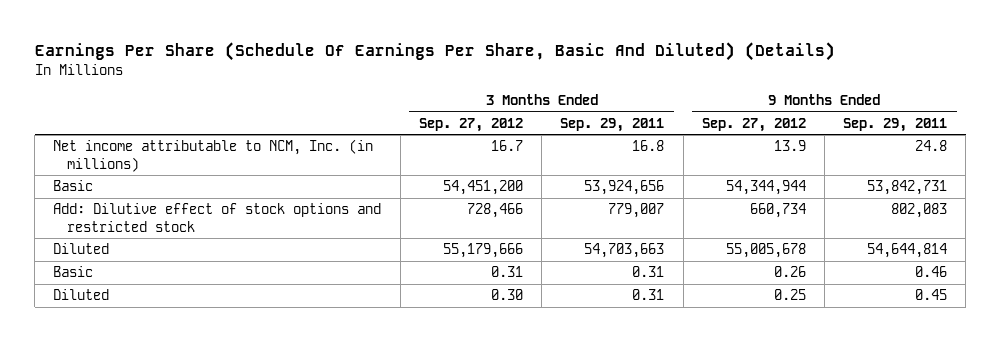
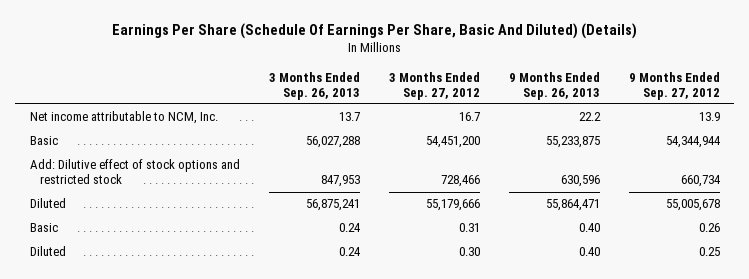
[560,117,665,132] Sep. 29, 2011 -> none
[843,117,948,132] Sep. 29, 2011 -> none
none -> [268,71,360,100] 3 Months Ended Sep. 26, 2013
none -> [508,71,600,100] 9 Months Ended Sep. 26, 2013
[53,139,374,172] Net income attributable to NCM, Inc. (in millions) -> [29,111,218,125] Net income attributable to NCM, Inc.

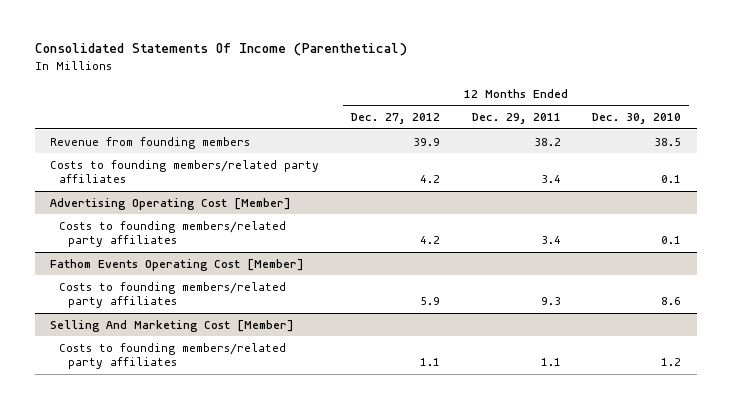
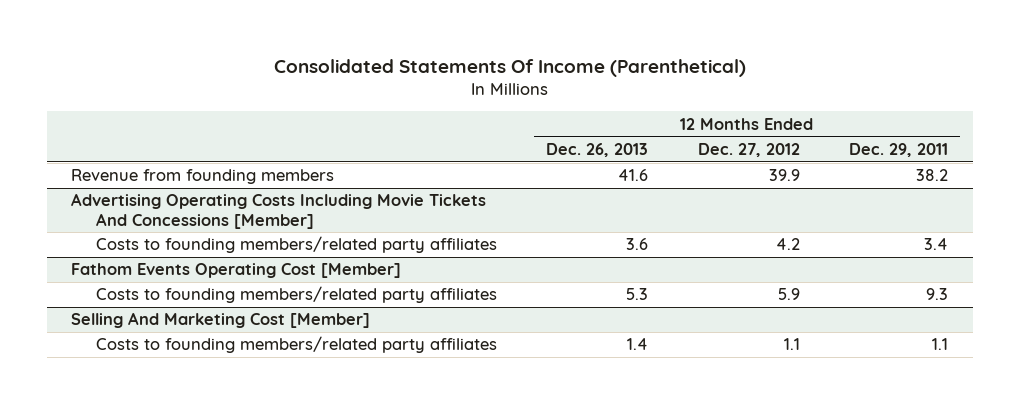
[592,113,682,125] Dec. 30, 2010 -> none
none -> [546,143,649,158] Dec. 26, 2013
[50,159,320,184] Costs to founding members/related party affiliates -> none
[50,197,292,210] Advertising Operating Cost [Member] -> none
none -> [71,193,487,229] Advertising Operating Costs Including Movie Tickets And Concessions [Member]

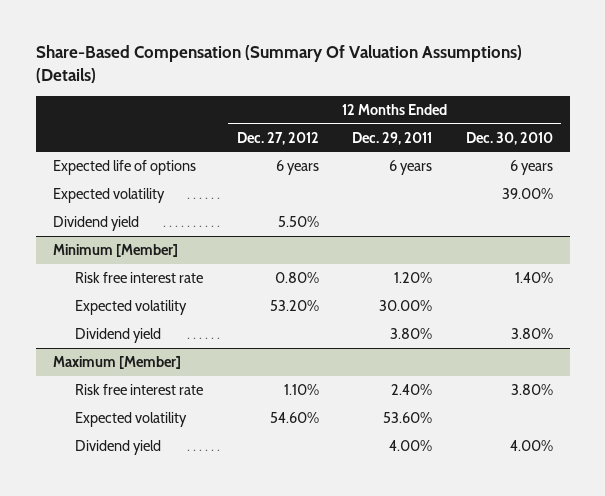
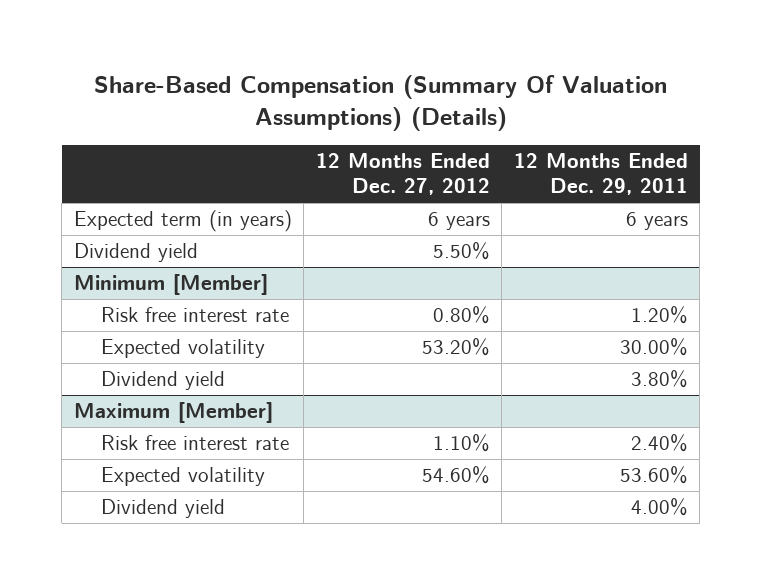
[465,131,553,145] Dec. 30, 2010 -> none
[52,188,165,204] Expected volatility -> none
[52,160,196,176] Expected life of options -> [73,209,292,232] Expected term (in years)

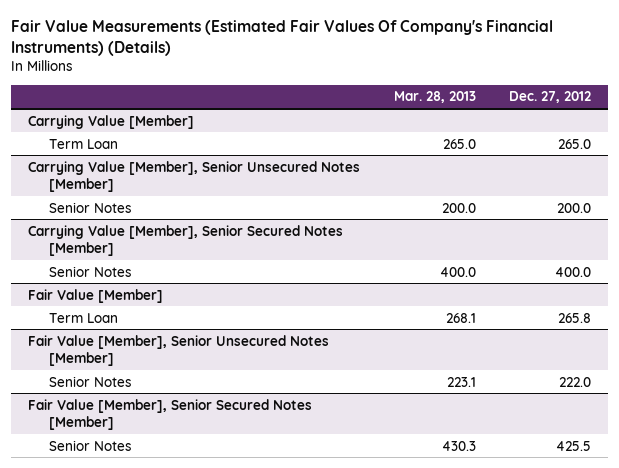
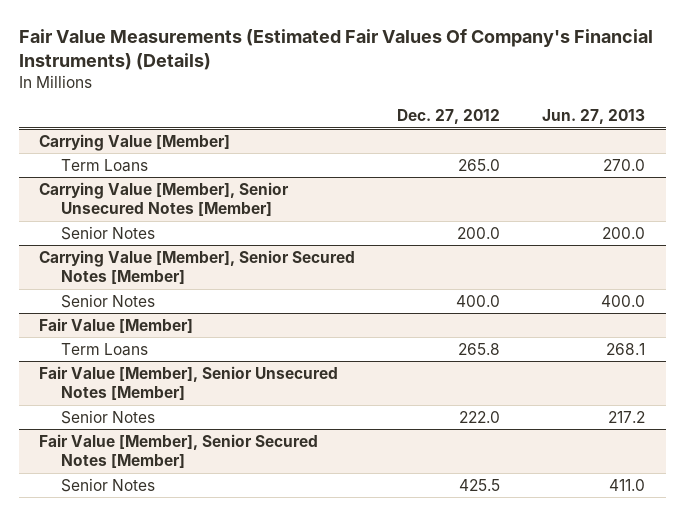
[393,91,476,104] Mar. 28, 2013 -> none
none -> [542,109,646,125] Jun. 27, 2013
[49,138,119,149] Term Loan -> [60,158,148,172] Term Loans
[49,312,119,323] Term Loan -> [60,342,148,356] Term Loans

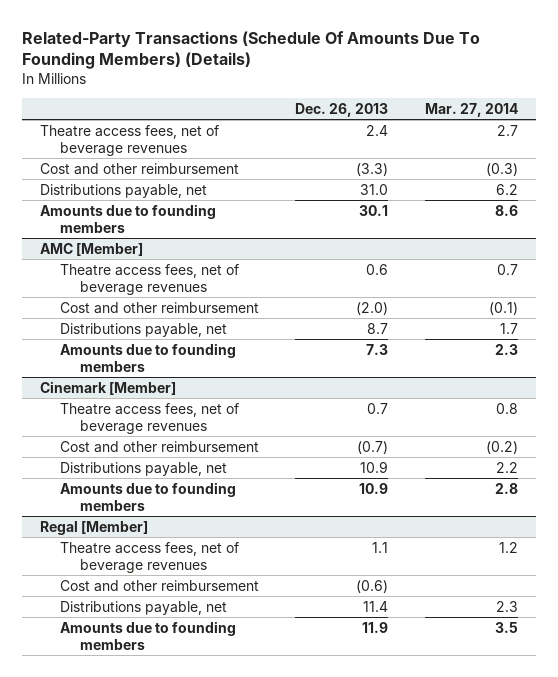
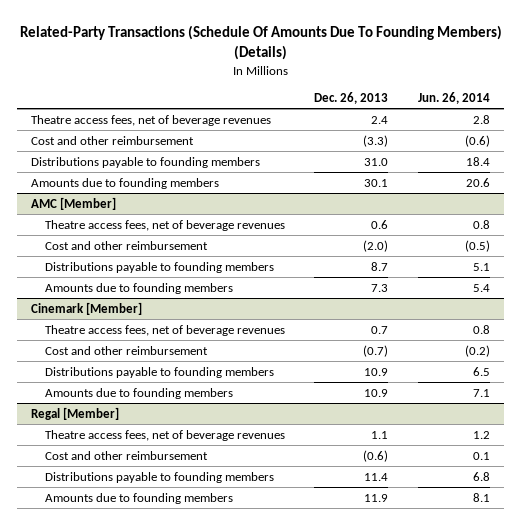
[424,102,518,117] Mar. 27, 2014 -> none
none -> [417,92,490,105] Jun. 26, 2014
[40,183,208,198] Distributions payable, net -> [31,156,261,168] Distributions payable to founding members
[60,322,228,337] Distributions payable, net -> [45,261,275,273] Distributions payable to founding members
[60,461,228,476] Distributions payable, net -> [45,366,275,378] Distributions payable to founding members
[60,600,228,615] Distributions payable, net -> [45,471,275,483] Distributions payable to founding members

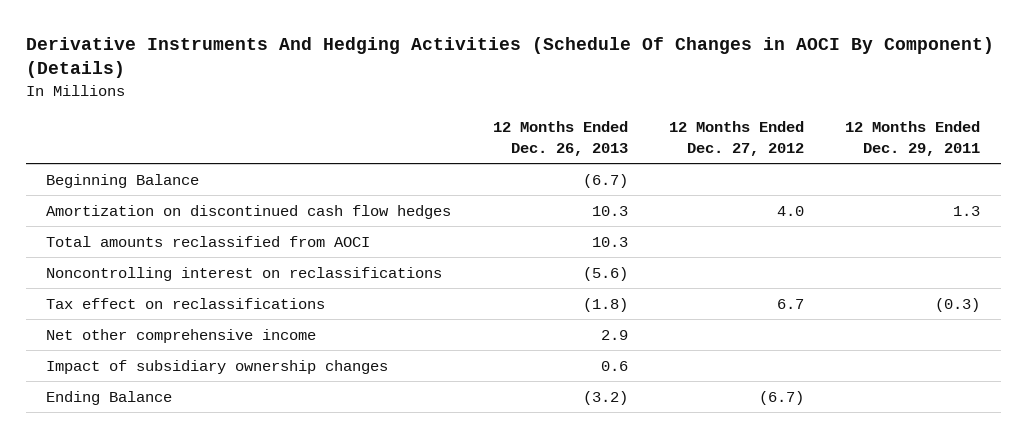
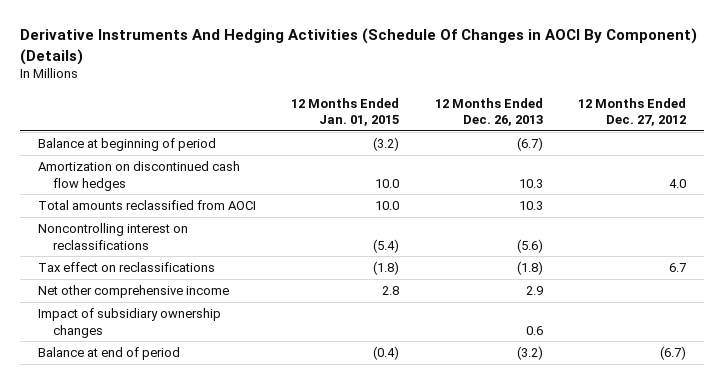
[845,121,981,156] 12 Months Ended Dec. 29, 2011 -> none
none -> [291,97,400,127] 12 Months Ended Jan. 01, 2015
[46,173,200,188] Beginning Balance -> [37,137,216,151] Balance at beginning of period
[46,390,173,405] Ending Balance -> [37,346,180,360] Balance at end of period

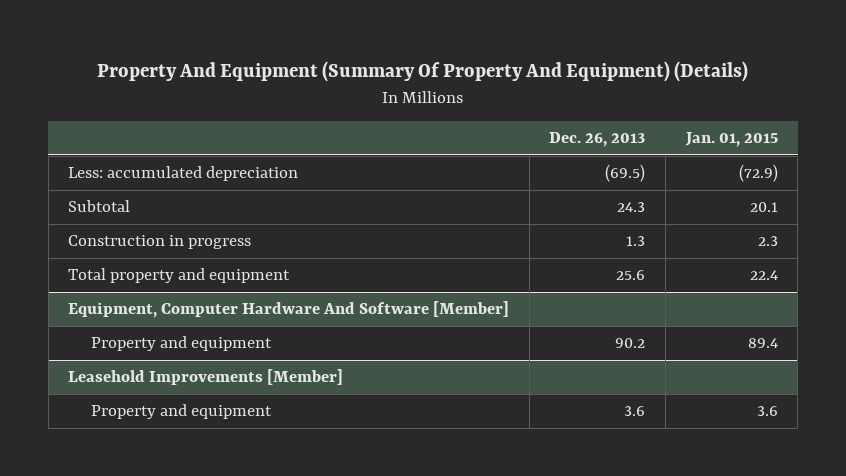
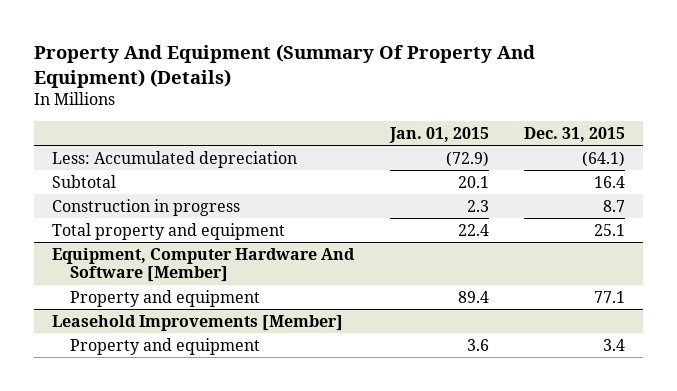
[549,132,646,148] Dec. 26, 2013 -> none
none -> [524,126,626,142] Dec. 31, 2015
[68,166,299,182] Less: accumulated depreciation -> [52,150,298,168] Less: Accumulated depreciation

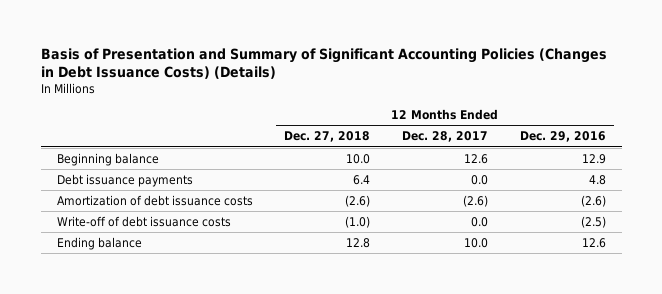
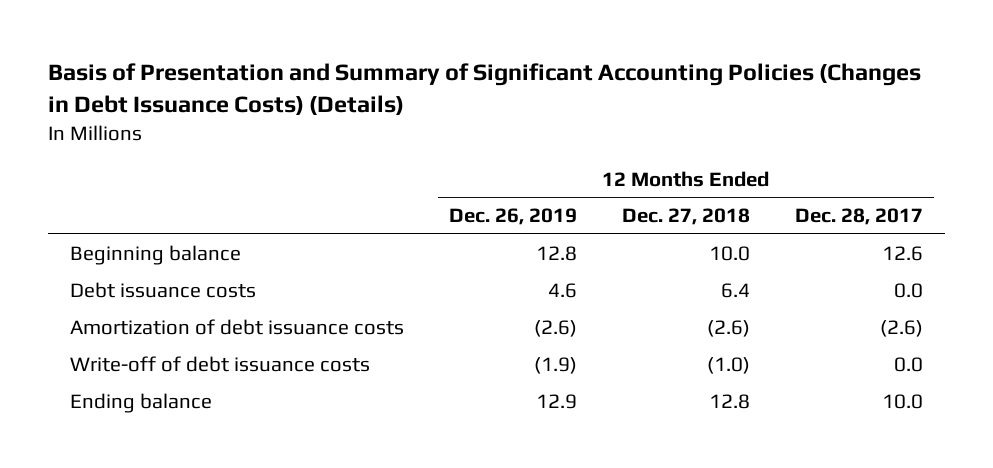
[519,131,606,143] Dec. 29, 2016 -> none
none -> [449,208,578,226] Dec. 26, 2019
[56,173,193,187] Debt issuance payments -> [70,282,257,299] Debt issuance costs

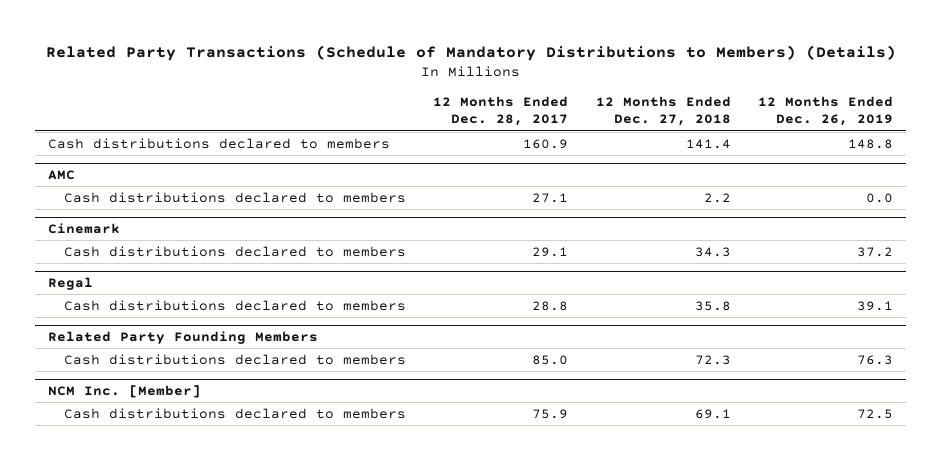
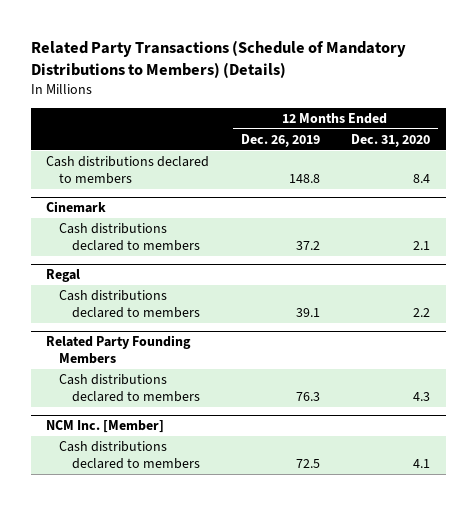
[433,96,569,127] 12 Months Ended Dec. 28, 2017 -> none
[595,96,731,127] 12 Months Ended Dec. 27, 2018 -> none
none -> [350,133,430,147] Dec. 31, 2020
[48,170,76,181] AMC -> none
[64,191,407,203] Cash distributions declared to members -> none

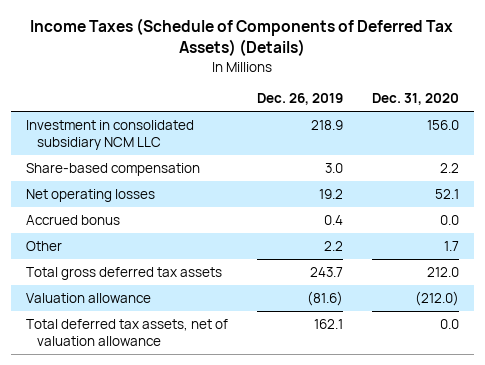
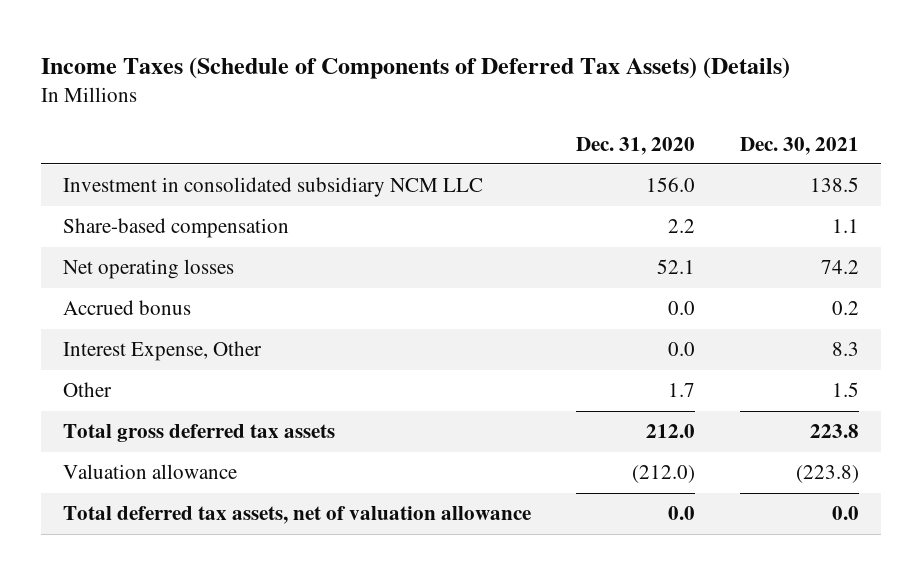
[256,93,343,106] Dec. 26, 2019 -> none
none -> [739,136,859,155] Dec. 30, 2021
none -> [63,341,263,362] Interest Expense, Other

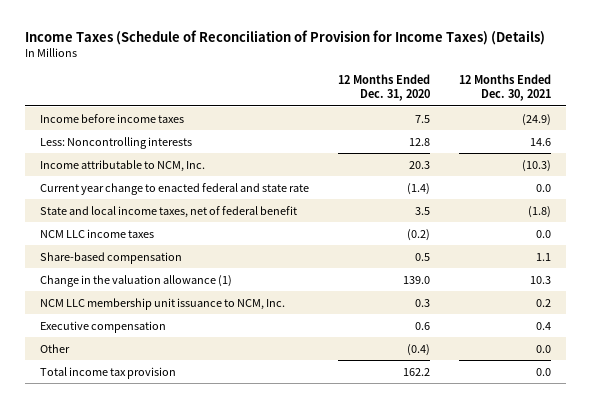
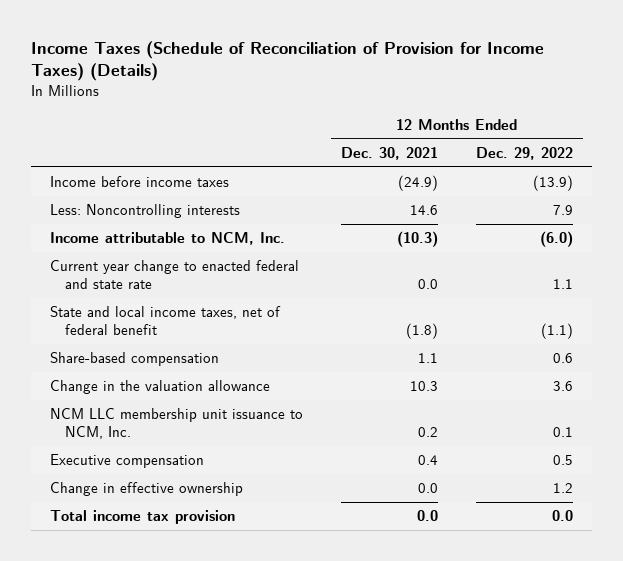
[337,74,430,102] 12 Months Ended Dec. 31, 2020 -> none
none -> [476,146,574,160] Dec. 29, 2022
[39,228,154,238] NCM LLC income taxes -> none
[39,274,232,287] Change in the valuation allowance (1) -> [49,380,270,395] Change in the valuation allowance
[39,343,70,353] Other -> [49,482,243,497] Change in effective ownership

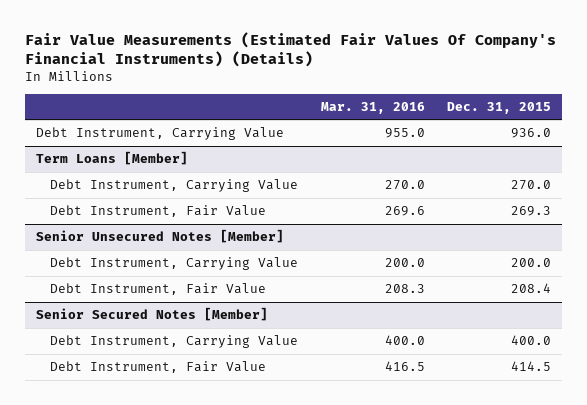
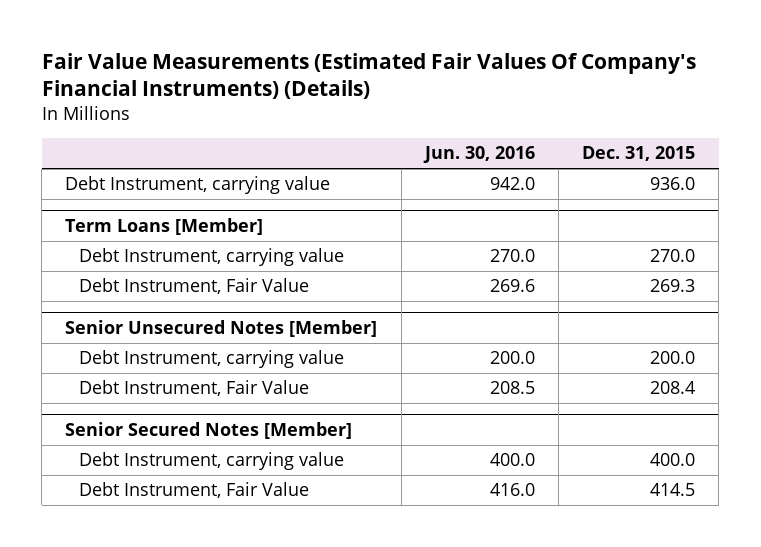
[320,102,425,115] Mar. 31, 2016 -> none
none -> [422,146,535,164] Jun. 30, 2016
[36,127,285,141] Debt Instrument, Carrying Value -> [65,176,331,195] Debt Instrument, carrying value
[50,179,299,193] Debt Instrument, Carrying Value -> [79,248,345,267] Debt Instrument, carrying value
[50,257,299,271] Debt Instrument, Carrying Value -> [79,350,345,369] Debt Instrument, carrying value
[50,335,299,349] Debt Instrument, Carrying Value -> [79,452,345,471] Debt Instrument, carrying value

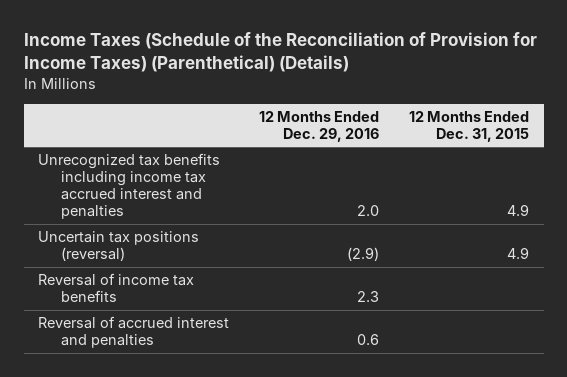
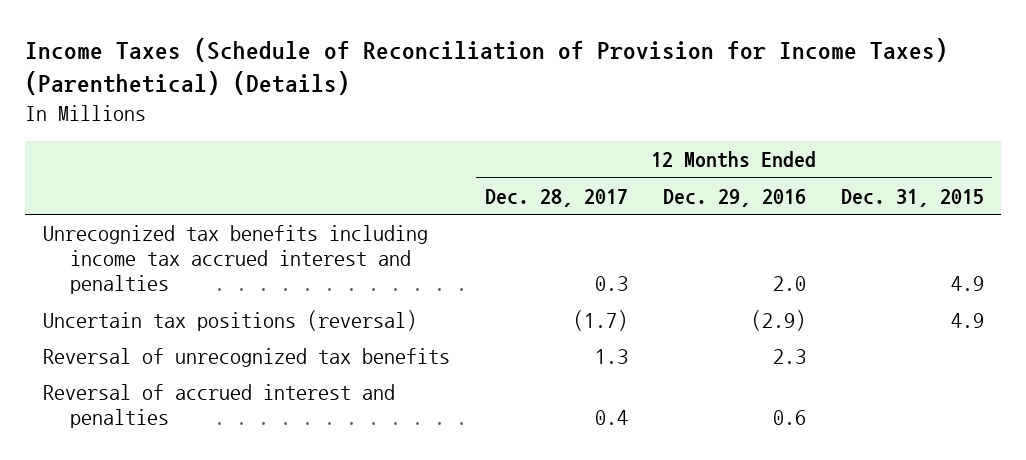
[23,32,537,73] Income Taxes (Schedule of the Reconciliation of Provision for Income Taxes) (Parenthetical) (Details) -> [25,38,949,96] Income Taxes (Schedule of Reconciliation of Provision for Income Taxes) (Parenthetical) (Details)
none -> [484,188,628,207] Dec. 28, 2017
[38,273,195,303] Reversal of income tax benefits -> [42,347,450,367] Reversal of unrecognized tax benefits

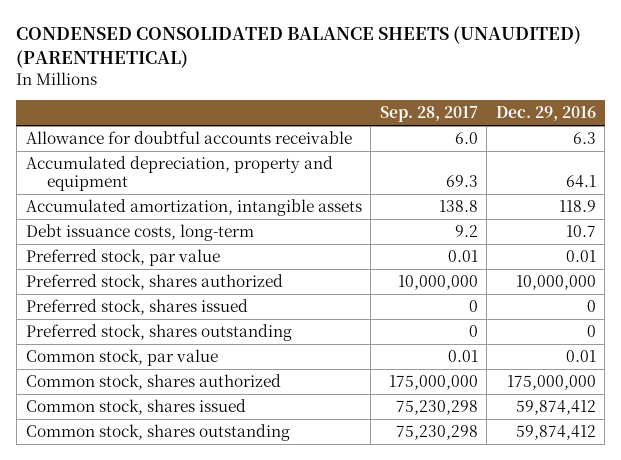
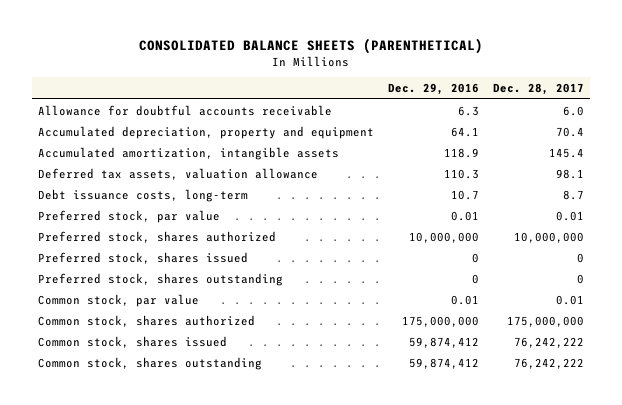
[16,26,582,69] CONDENSED CONSOLIDATED BALANCE SHEETS (UNAUDITED) (PARENTHETICAL) -> [138,37,483,54] CONSOLIDATED BALANCE SHEETS (PARENTHETICAL)
[379,106,478,123] Sep. 28, 2017 -> none
none -> [492,83,584,96] Dec. 28, 2017
none -> [38,167,319,180] Deferred tax assets, valuation allowance

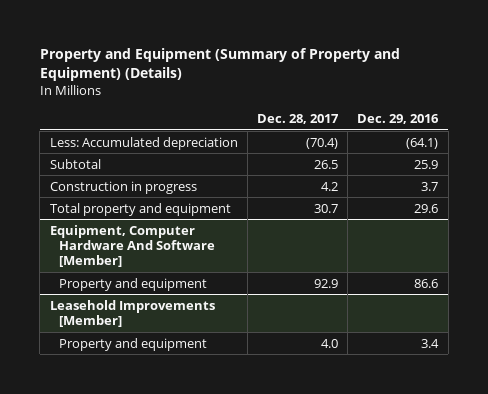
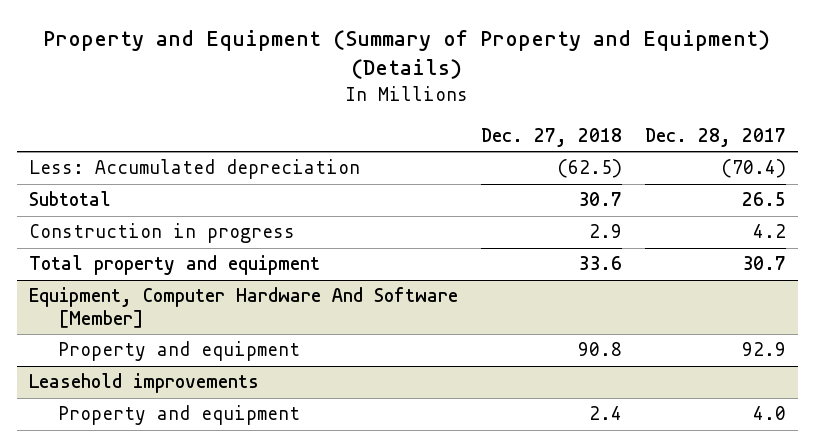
[357,113,440,124] Dec. 29, 2016 -> none
none -> [480,127,622,147] Dec. 27, 2018
[49,299,215,327] Leasehold Improvements [Member] -> [28,373,259,394] Leasehold improvements

